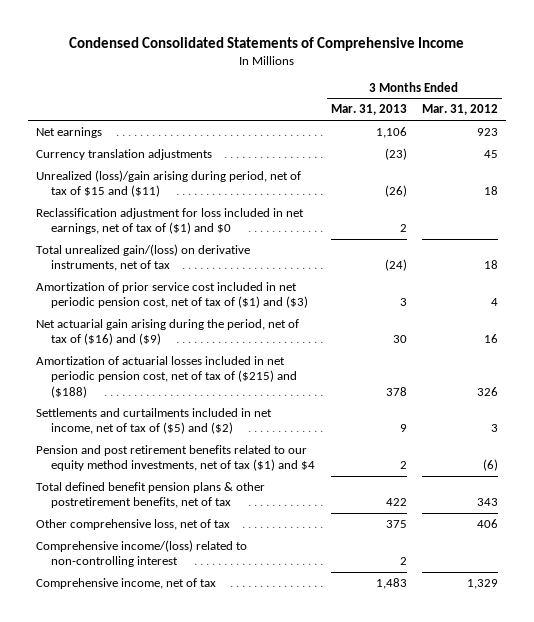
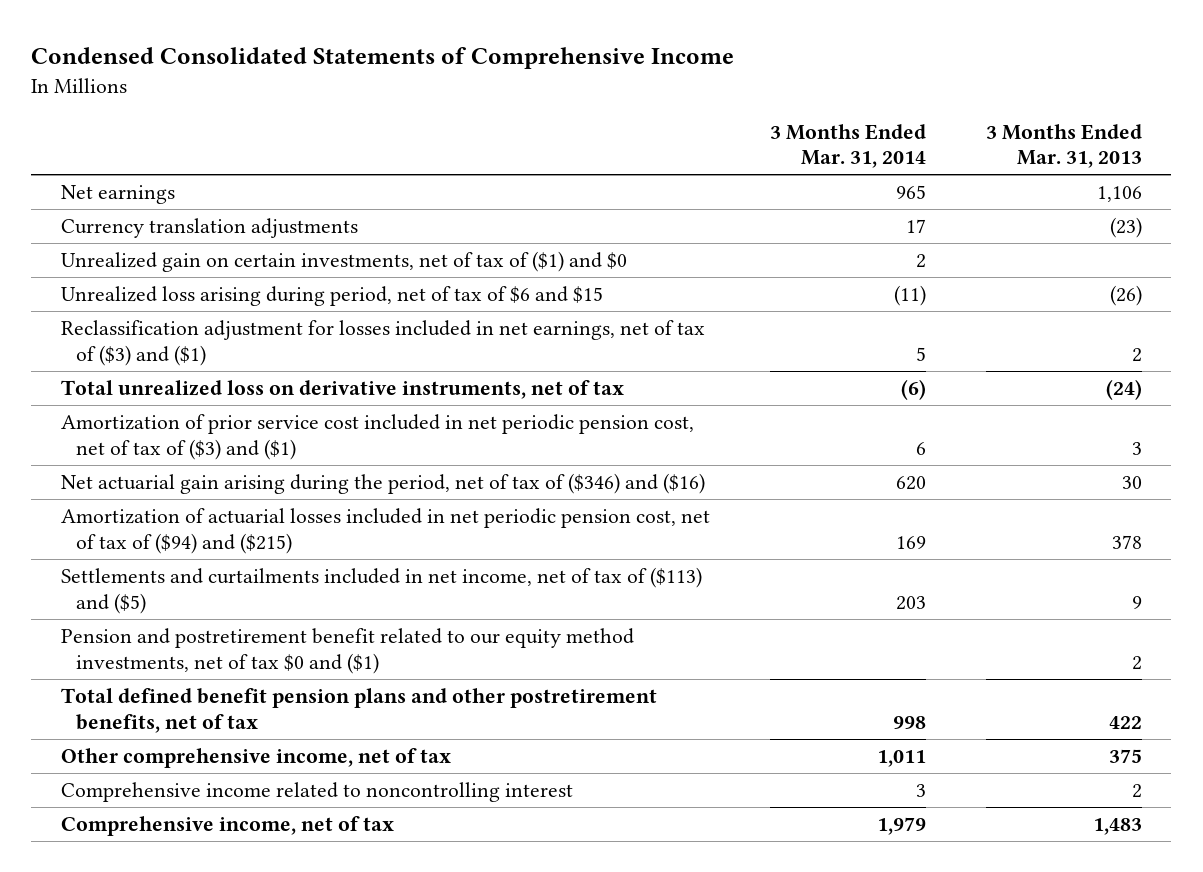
[422,104,499,116] Mar. 31, 2012 -> none
none -> [769,123,926,169] 3 Months Ended Mar. 31, 2014
none -> [61,251,628,273] Unrealized gain on certain investments, net of tax of ($1) and $0
[36,169,302,198] Unrealized (loss)/gain arising during period, net of tax of $15 and ($11) -> [61,286,604,307] Unrealized loss arising during period, net of tax of $6 and $15
[36,207,305,235] Reclassification adjustment for loss included in net earnings, net of tax of ($1) and $0 -> [61,320,706,366] Reclassification adjustment for losses included in net earnings, net of tax of ($3) and ($1)
[36,243,251,272] Total unrealized gain/(loss) on derivative instruments, net of tax -> [61,380,625,400] Total unrealized loss on derivative instruments, net of tax
[36,281,309,309] Amortization of prior service cost included in net periodic pension cost, net of tax of ($1) and ($3) -> [61,414,695,460] Amortization of prior service cost included in net periodic pension cost, net of tax of ($3) and ($1)
[36,318,300,346] Net actuarial gain arising during the period, net of tax of ($16) and ($9) -> [61,473,706,495] Net actuarial gain arising during the period, net of tax of ($346) and ($16)
[36,355,298,398] Amortization of actuarial losses included in net periodic pension cost, net of tax of ($215) and ($188) -> [61,508,711,554] Amortization of actuarial losses included in net periodic pension cost, net of tax of ($94) and ($215)
[36,407,273,435] Settlements and curtailments included in net income, net of tax of ($5) and ($2) -> [61,567,703,614] Settlements and curtailments included in net income, net of tax of ($113) and ($5)
[36,444,316,472] Pension and post retirement benefits related to our equity method investments, net of tax ($1) and $4 -> [61,628,635,674] Pension and postretirement benefit related to our equity method investments, net of tax $0 and ($1)
[36,481,266,509] Total defined benefit pension plans & other postretirement benefits, net of tax -> [61,688,658,733] Total defined benefit pension plans and other postretirement benefits, net of tax
[36,518,231,530] Other comprehensive loss, net of tax -> [61,748,452,769] Other comprehensive income, net of tax
[36,539,248,568] Comprehensive income/(loss) related to non-controlling interest -> [61,782,574,803] Comprehensive income related to noncontrolling interest

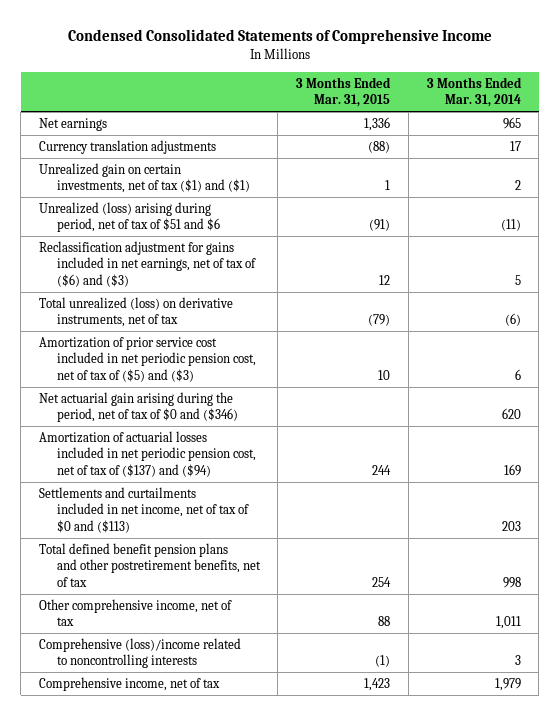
[985,123,1142,169] 3 Months Ended Mar. 31, 2013 -> none
none -> [296,76,392,108] 3 Months Ended Mar. 31, 2015
[61,628,635,674] Pension and postretirement benefit related to our equity method investments, net of tax $0 and ($1) -> none
[61,251,628,273] Unrealized gain on certain investments, net of tax of ($1) and $0 -> [38,162,250,194] Unrealized gain on certain investments, net of tax ($1) and ($1)
[61,286,604,307] Unrealized loss arising during period, net of tax of $6 and $15 -> [38,201,220,233] Unrealized (loss) arising during period, net of tax of $51 and $6
[61,320,706,366] Reclassification adjustment for losses included in net earnings, net of tax of ($3) and ($1) -> [38,240,256,288] Reclassification adjustment for gains included in net earnings, net of tax of ($6) and ($3)
[61,380,625,400] Total unrealized loss on derivative instruments, net of tax -> [38,296,233,328] Total unrealized (loss) on derivative instruments, net of tax
[61,414,695,460] Amortization of prior service cost included in net periodic pension cost, net of tax of ($3) and ($1) -> [38,336,256,383] Amortization of prior service cost included in net periodic pension cost, net of tax of ($5) and ($3)
[61,473,706,495] Net actuarial gain arising during the period, net of tax of ($346) and ($16) -> [38,391,238,423] Net actuarial gain arising during the period, net of tax of $0 and ($346)
[61,508,711,554] Amortization of actuarial losses included in net periodic pension cost, net of tax of ($94) and ($215) -> [38,430,256,478] Amortization of actuarial losses included in net periodic pension cost, net of tax of ($137) and ($94)
[61,567,703,614] Settlements and curtailments included in net income, net of tax of ($113) and ($5) -> [38,486,249,534] Settlements and curtailments included in net income, net of tax of $0 and ($113)
[61,782,574,803] Comprehensive income related to noncontrolling interest -> [38,637,241,669] Comprehensive (loss)/income related to noncontrolling interests

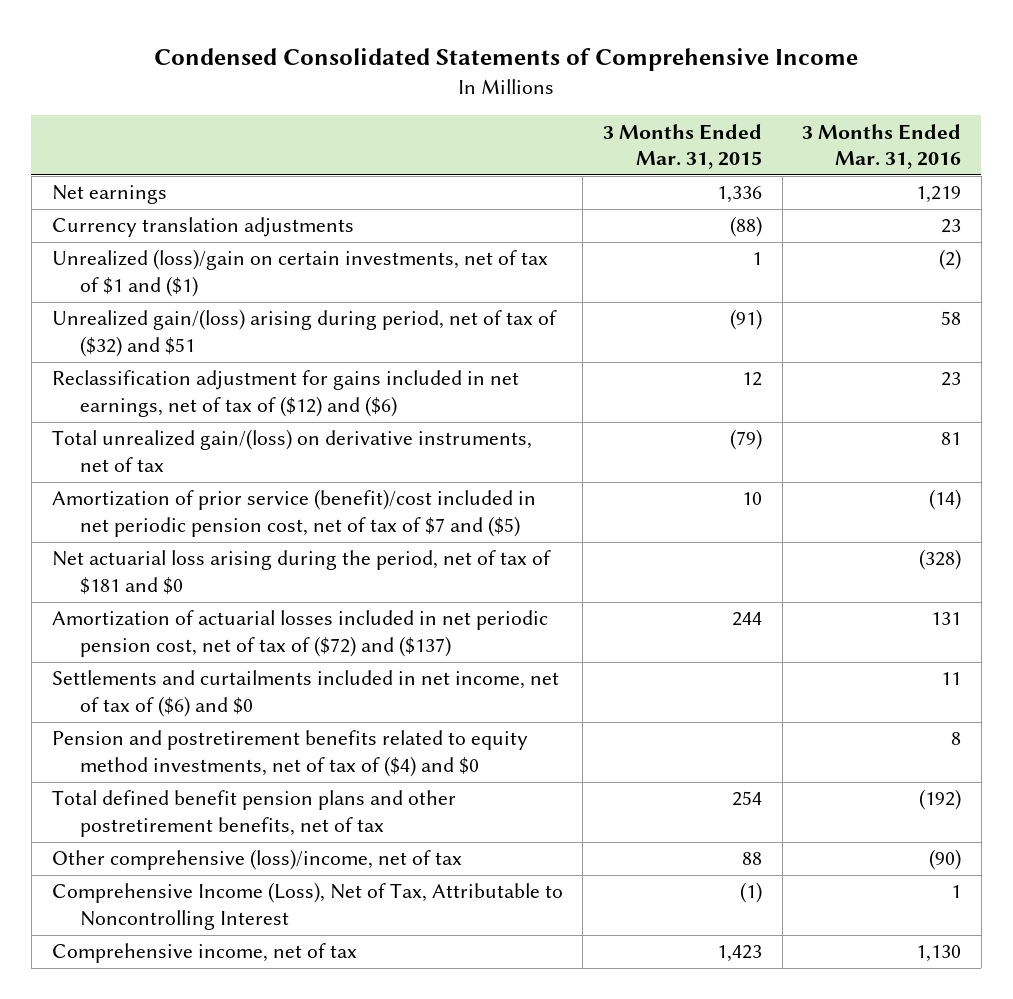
[426,76,522,108] 3 Months Ended Mar. 31, 2014 -> none
none -> [802,123,962,170] 3 Months Ended Mar. 31, 2016
[38,162,250,194] Unrealized gain on certain investments, net of tax ($1) and ($1) -> [51,249,548,298] Unrealized (loss)/gain on certain investments, net of tax of $1 and ($1)
[38,201,220,233] Unrealized (loss) arising during period, net of tax of $51 and $6 -> [51,309,557,358] Unrealized gain/(loss) arising during period, net of tax of ($32) and $51
[38,240,256,288] Reclassification adjustment for gains included in net earnings, net of tax of ($6) and ($3) -> [51,370,519,418] Reclassification adjustment for gains included in net earnings, net of tax of ($12) and ($6)
[38,296,233,328] Total unrealized (loss) on derivative instruments, net of tax -> [51,429,532,473] Total unrealized gain/(loss) on derivative instruments, net of tax
[38,336,256,383] Amortization of prior service cost included in net periodic pension cost, net of tax of ($5) and ($3) -> [51,489,536,538] Amortization of prior service (benefit)/cost included in net periodic pension cost, net of tax of $7 and ($5)
[38,391,238,423] Net actuarial gain arising during the period, net of tax of $0 and ($346) -> [51,550,551,595] Net actuarial loss arising during the period, net of tax of $181 and $0
[38,430,256,478] Amortization of actuarial losses included in net periodic pension cost, net of tax of ($137) and ($94) -> [51,610,548,658] Amortization of actuarial losses included in net periodic pension cost, net of tax of ($72) and ($137)
[38,486,249,534] Settlements and curtailments included in net income, net of tax of $0 and ($113) -> [51,670,559,718] Settlements and curtailments included in net income, net of tax of ($6) and $0
none -> [51,730,528,778] Pension and postretirement benefits related to equity method investments, net of tax of ($4) and $0
[38,598,232,627] Other comprehensive income, net of tax -> [51,849,462,871] Other comprehensive (loss)/income, net of tax
[38,637,241,669] Comprehensive (loss)/income related to noncontrolling interests -> [51,882,563,931] Comprehensive Income (Loss), Net of Tax, Attributable to Noncontrolling Interest

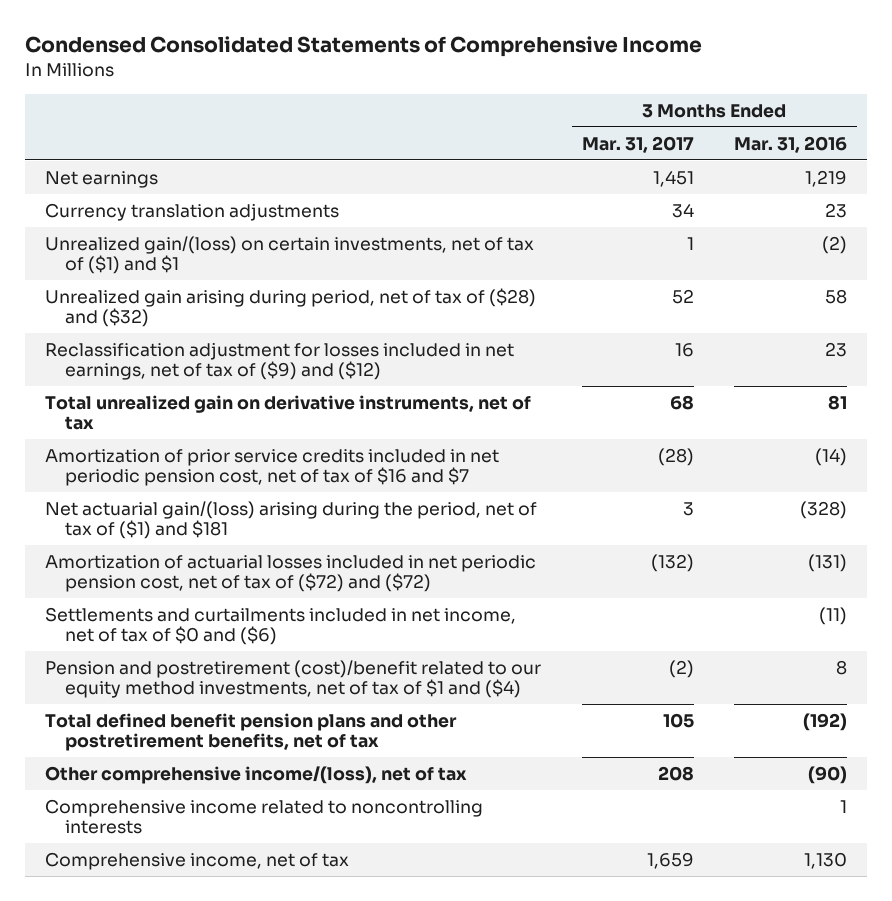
[602,123,762,170] 3 Months Ended Mar. 31, 2015 -> none
none -> [581,135,694,153] Mar. 31, 2017
[51,249,548,298] Unrealized (loss)/gain on certain investments, net of tax of $1 and ($1) -> [45,235,535,275] Unrealized gain/(loss) on certain investments, net of tax of ($1) and $1
[51,309,557,358] Unrealized gain/(loss) arising during period, net of tax of ($32) and $51 -> [45,287,537,328] Unrealized gain arising during period, net of tax of ($28) and ($32)
[51,370,519,418] Reclassification adjustment for gains included in net earnings, net of tax of ($12) and ($6) -> [45,341,515,381] Reclassification adjustment for losses included in net earnings, net of tax of ($9) and ($12)
[51,429,532,473] Total unrealized gain/(loss) on derivative instruments, net of tax -> [45,394,532,431] Total unrealized gain on derivative instruments, net of tax
[51,489,536,538] Amortization of prior service (benefit)/cost included in net periodic pension cost, net of tax of $7 and ($5) -> [45,448,500,487] Amortization of prior service credits included in net periodic pension cost, net of tax of $16 and $7
[51,550,551,595] Net actuarial loss arising during the period, net of tax of $181 and $0 -> [45,500,538,540] Net actuarial gain/(loss) arising during the period, net of tax of ($1) and $181
[51,610,548,658] Amortization of actuarial losses included in net periodic pension cost, net of tax of ($72) and ($137) -> [45,554,537,593] Amortization of actuarial losses included in net periodic pension cost, net of tax of ($72) and ($72)
[931,612,962,626] 131 -> [808,553,848,572] (131)
[51,670,559,718] Settlements and curtailments included in net income, net of tax of ($6) and $0 -> [45,606,517,646] Settlements and curtailments included in net income, net of tax of $0 and ($6)
[941,672,962,686] 11 -> [819,606,848,625] (11)
[51,730,528,778] Pension and postretirement benefits related to equity method investments, net of tax of ($4) and $0 -> [45,659,542,699] Pension and postretirement (cost)/benefit related to our equity method investments, net of tax of $1 and ($4)
[51,849,462,871] Other comprehensive (loss)/income, net of tax -> [45,765,468,784] Other comprehensive income/(loss), net of tax
[51,882,563,931] Comprehensive Income (Loss), Net of Tax, Attributable to Noncontrolling Interest -> [45,798,484,835] Comprehensive income related to noncontrolling interests

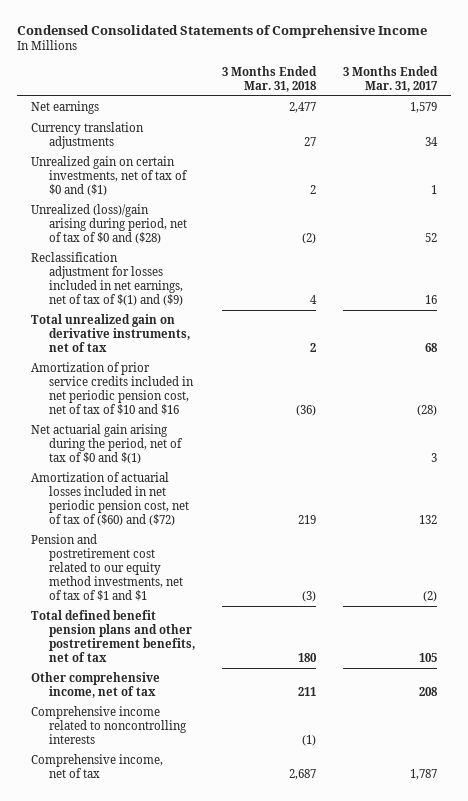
[734,135,848,153] Mar. 31, 2016 -> none
none -> [221,65,317,92] 3 Months Ended Mar. 31, 2018
[652,169,694,187] 1,451 -> [410,102,438,114] 1,579
[45,235,535,275] Unrealized gain/(loss) on certain investments, net of tax of ($1) and $1 -> [30,156,188,196] Unrealized gain on certain investments, net of tax of $0 and ($1)
[45,287,537,328] Unrealized gain arising during period, net of tax of ($28) and ($32) -> [30,204,187,244] Unrealized (loss)/gain arising during period, net of tax of $0 and ($28)
[45,341,515,381] Reclassification adjustment for losses included in net earnings, net of tax of ($9) and ($12) -> [30,252,183,306] Reclassification adjustment for losses included in net earnings, net of tax of $(1) and ($9)
[45,606,517,646] Settlements and curtailments included in net income, net of tax of $0 and ($6) -> none
[45,448,500,487] Amortization of prior service credits included in net periodic pension cost, net of tax of $16 and $7 -> [30,362,194,415] Amortization of prior service credits included in net periodic pension cost, net of tax of $10 and $16
[45,500,538,540] Net actuarial gain/(loss) arising during the period, net of tax of ($1) and $181 -> [30,424,183,464] Net actuarial gain arising during the period, net of tax of $0 and $(1)
[45,554,537,593] Amortization of actuarial losses included in net periodic pension cost, net of tax of ($72) and ($72) -> [30,472,189,526] Amortization of actuarial losses included in net periodic pension cost, net of tax of ($60) and ($72)
[650,553,694,572] (132) -> [419,514,438,524] 132
[45,659,542,699] Pension and postretirement (cost)/benefit related to our equity method investments, net of tax of $1 and ($4) -> [30,534,183,601] Pension and postretirement cost related to our equity method investments, net of tax of $1 and $1
[45,765,468,784] Other comprehensive income/(loss), net of tax -> [30,672,160,699] Other comprehensive income, net of tax
[646,851,694,869] 1,659 -> [410,769,438,781] 1,787

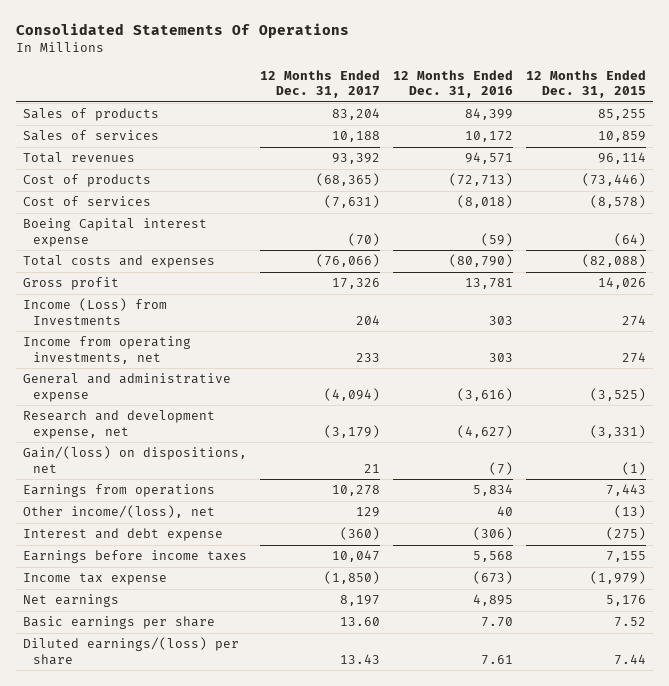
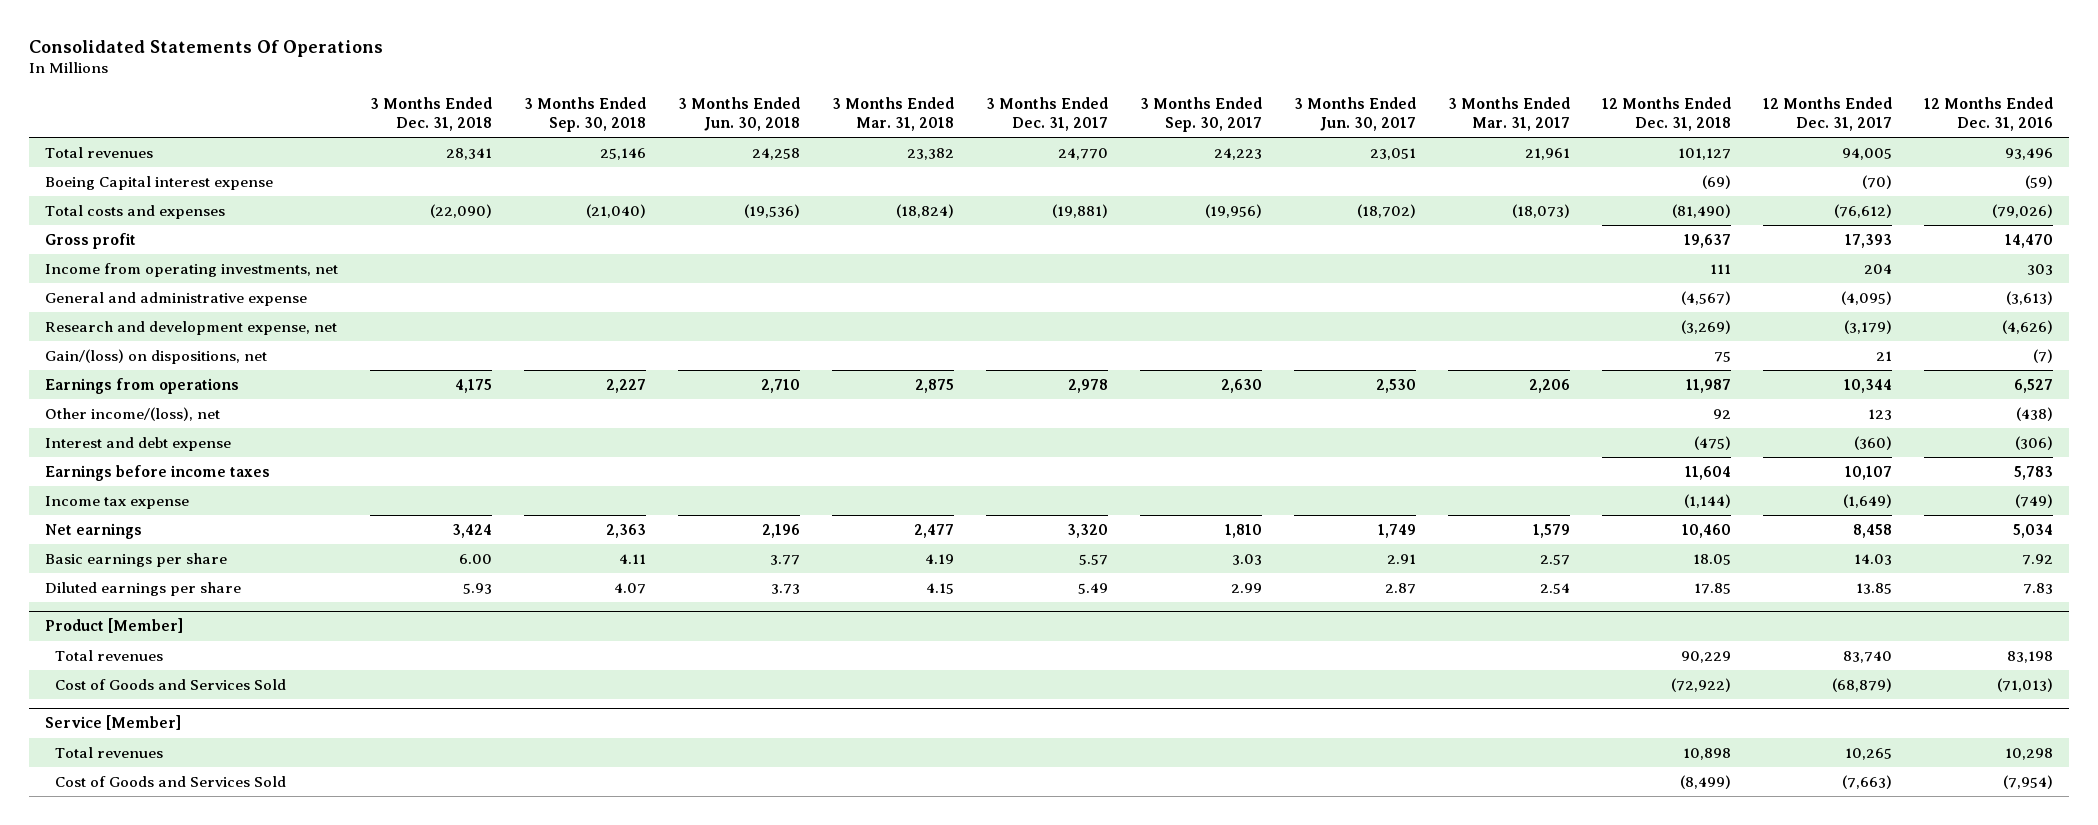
[526,69,647,98] 12 Months Ended Dec. 31, 2015 -> none
none -> [369,96,492,131] 3 Months Ended Dec. 31, 2018
none -> [523,96,646,132] 3 Months Ended Sep. 30, 2018
none -> [677,96,800,131] 3 Months Ended Jun. 30, 2018
none -> [831,96,954,131] 3 Months Ended Mar. 31, 2018
none -> [985,96,1108,131] 3 Months Ended Dec. 31, 2017
none -> [1139,96,1262,132] 3 Months Ended Sep. 30, 2017
none -> [1293,96,1416,131] 3 Months Ended Jun. 30, 2017
none -> [1447,96,1570,131] 3 Months Ended Mar. 31, 2017
none -> [1601,96,1731,131] 12 Months Ended Dec. 31, 2018
[22,108,159,122] Sales of products -> none
[22,130,159,142] Sales of services -> none
[22,174,151,188] Cost of products -> none
[22,196,151,207] Cost of services -> none
[331,153,380,165] 93,392 -> [1841,147,1892,160] 94,005
[465,152,514,165] 94,571 -> [2005,147,2054,160] 93,496
[22,336,191,364] Income from operating investments, net -> none
[315,254,380,268] (76,066) -> [1833,203,1892,218] (76,612)
[449,254,514,268] (80,790) -> [1992,203,2054,218] (79,026)
[331,278,380,290] 17,326 -> [1844,233,1892,248] 17,393
[465,278,514,290] 13,781 -> [2005,233,2054,248] 14,470
[22,298,167,325] Income (Loss) from Investments -> [44,262,338,277] Income from operating investments, net
[323,387,380,401] (4,094) -> [1840,290,1892,305] (4,095)
[457,387,514,401] (3,616) -> [2006,290,2054,305] (3,613)
[457,424,514,438] (4,627) -> [2002,319,2054,334] (4,626)
[331,485,380,497] 10,278 -> [1843,378,1892,393] 10,344
[473,484,514,497] 5,834 -> [2014,378,2054,393] 6,527
[355,507,380,518] 129 -> [1867,408,1892,420] 123
[497,506,514,517] 40 -> [2016,406,2054,421] (438)
[331,550,380,563] 10,047 -> [1844,465,1892,480] 10,107
[473,551,514,563] 5,568 -> [2014,465,2054,480] 5,783
[323,571,380,585] (1,850) -> [1842,493,1892,508] (1,649)
[473,571,514,585] (673) -> [2015,493,2054,508] (749)
[339,595,380,607] 8,197 -> [1852,523,1892,538] 8,458
[473,594,514,607] 4,895 -> [2013,523,2054,538] 5,034
[339,617,380,627] 13.60 -> [1853,553,1892,565] 14.03
[481,617,514,628] 7.70 -> [2022,553,2054,565] 7.92
[22,637,239,665] Diluted earnings/(loss) per share -> [44,581,241,596] Diluted earnings per share
[339,653,380,664] 13.43 -> [1855,582,1892,594] 13.85
[481,654,514,665] 7.61 -> [2023,582,2054,594] 7.83
none -> [44,618,183,634] Product [Member]
none -> [55,649,164,661] Total revenues
none -> [55,678,287,690] Cost of Goods and Services Sold
none -> [44,715,181,731] Service [Member]
none -> [55,746,164,758] Total revenues
none -> [55,775,287,787] Cost of Goods and Services Sold

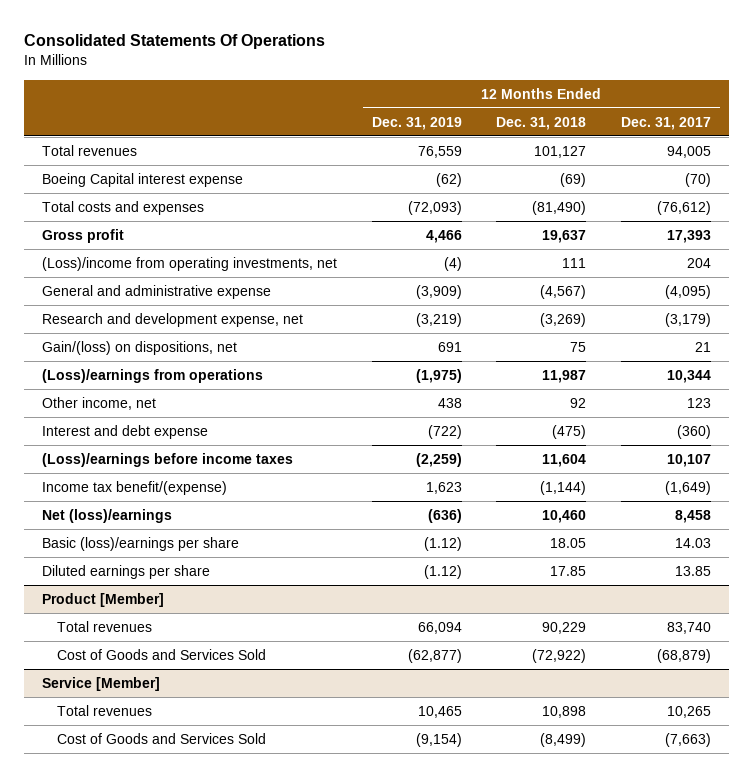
[369,96,492,131] 3 Months Ended Dec. 31, 2018 -> none
[523,96,646,132] 3 Months Ended Sep. 30, 2018 -> none
[677,96,800,131] 3 Months Ended Jun. 30, 2018 -> none
[831,96,954,131] 3 Months Ended Mar. 31, 2018 -> none
[985,96,1108,131] 3 Months Ended Dec. 31, 2017 -> none
[1139,96,1262,132] 3 Months Ended Sep. 30, 2017 -> none
[1293,96,1416,131] 3 Months Ended Jun. 30, 2017 -> none
[1447,96,1570,131] 3 Months Ended Mar. 31, 2017 -> none
[1924,96,2054,131] 12 Months Ended Dec. 31, 2016 -> none
none -> [371,116,462,130] Dec. 31, 2019
[44,262,338,277] Income from operating investments, net -> [41,256,337,271] (Loss)/income from operating investments, net
[44,377,239,394] Earnings from operations -> [41,368,263,383] (Loss)/earnings from operations
[44,406,220,421] Other income/(loss), net -> [41,396,156,410] Other income, net
[44,464,270,481] Earnings before income taxes -> [41,452,293,467] (Loss)/earnings before income taxes
[44,495,189,509] Income tax expense -> [41,480,227,495] Income tax benefit/(expense)
[44,522,142,539] Net earnings -> [41,508,172,523] Net (loss)/earnings
[44,552,227,567] Basic earnings per share -> [41,536,239,551] Basic (loss)/earnings per share

